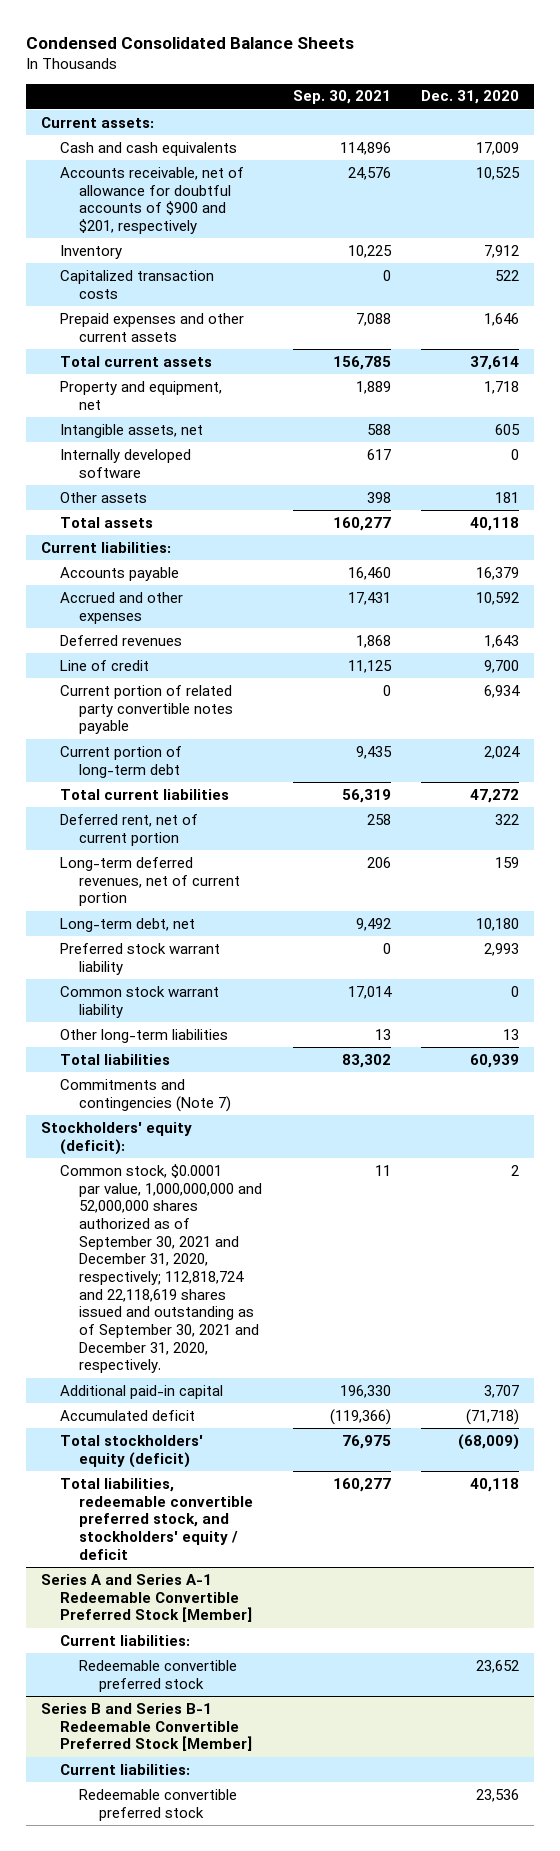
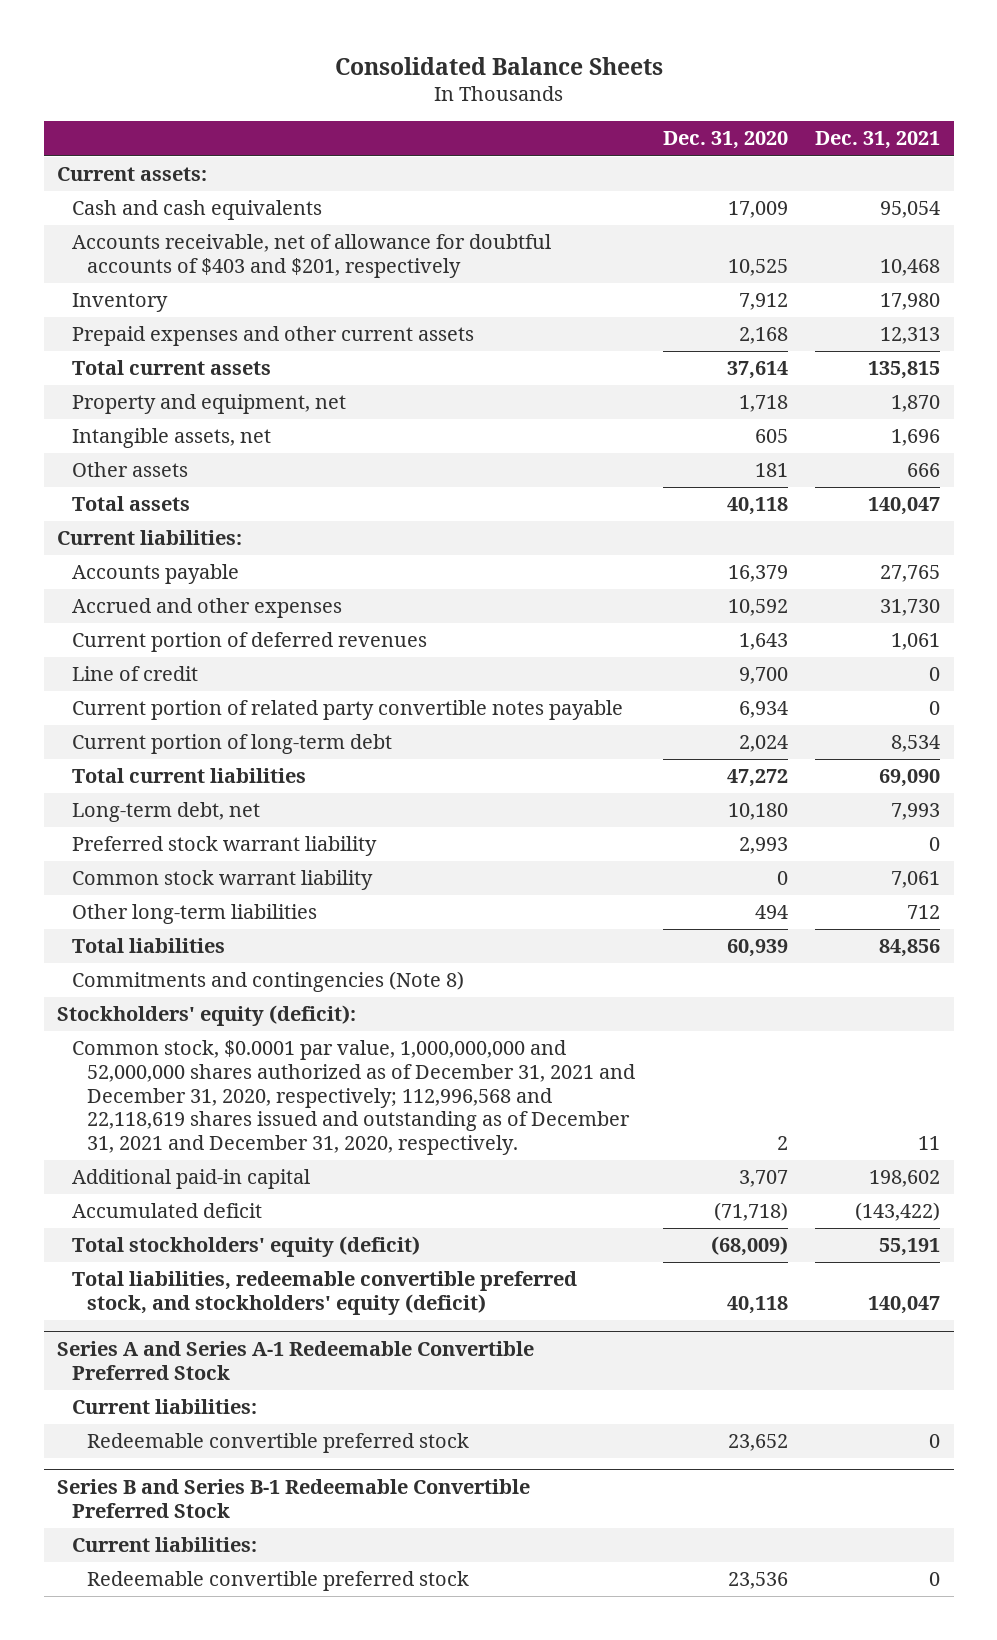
[25,36,354,49] Condensed Consolidated Balance Sheets -> [334,56,663,75] Consolidated Balance Sheets
[292,90,391,105] Sep. 30, 2021 -> none
none -> [814,131,940,150] Dec. 31, 2021
[60,166,245,234] Accounts receivable, net of allowance for doubtful accounts of $900 and $201, respectively -> [72,234,552,279] Accounts receivable, net of allowance for doubtful accounts of $403 and $201, respectively
[60,269,215,299] Capitalized transaction costs -> none
[483,312,519,326] 1,646 -> [738,327,788,345] 2,168
[60,448,192,478] Internally developed software -> none
[60,634,183,646] Deferred revenues -> [72,632,428,653] Current portion of deferred revenues
[60,813,199,846] Deferred rent, net of current portion -> none
[60,856,241,907] Long-term deferred revenues, net of current portion -> none
[502,1028,519,1040] 13 -> [754,905,788,920] 494
[60,1078,232,1112] Commitments and contingencies (Note 7) -> [72,971,465,993] Commitments and contingencies (Note 8)
[60,1163,263,1374] Common stock, $0.0001 par value, 1,000,000,000 and 52,000,000 shares authorized as of September 30, 2021 and December 31, 2020, respectively; 112,818,724 and 22,118,619 shares issued and outstanding as of September 30, 2021 and December 31, 2020, respectively. -> [72,1040,636,1156] Common stock, $0.0001 par value, 1,000,000,000 and 52,000,000 shares authorized as of December 31, 2021 and December 31, 2020, respectively; 112,996,568 and 22,118,619 shares issued and outstanding as of December 31, 2021 and December 31, 2020, respectively.
[60,1477,254,1560] Total liabilities, redeemable convertible preferred stock, and stockholders' equity / deficit -> [72,1271,578,1316] Total liabilities, redeemable convertible preferred stock, and stockholders' equity (deficit)
[40,1573,253,1623] Series A and Series A-1 Redeemable Convertible Preferred Stock [Member] -> [57,1341,535,1380] Series A and Series A-1 Redeemable Convertible Preferred Stock
[40,1702,253,1752] Series B and Series B-1 Redeemable Convertible Preferred Stock [Member] -> [57,1479,531,1518] Series B and Series B-1 Redeemable Convertible Preferred Stock

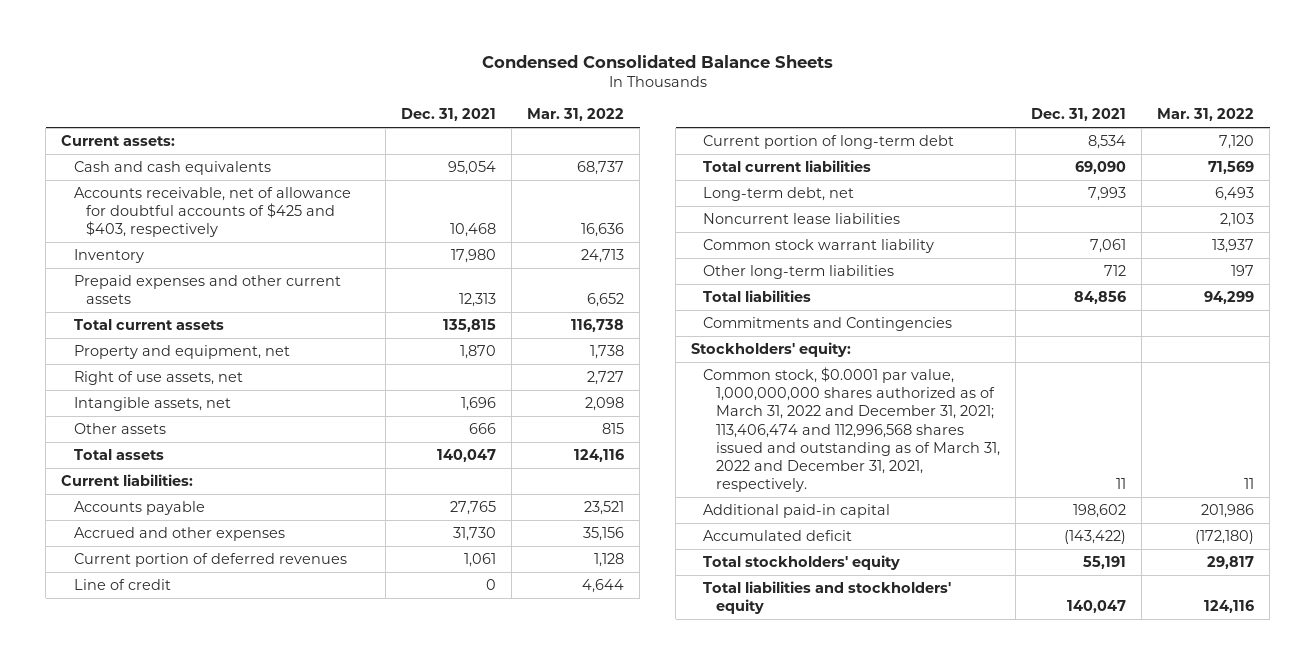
[334,56,663,75] Consolidated Balance Sheets -> [481,54,833,68] Condensed Consolidated Balance Sheets
[662,131,788,150] Dec. 31, 2020 -> none
none -> [527,108,625,122] Mar. 31, 2022
[72,234,552,279] Accounts receivable, net of allowance for doubtful accounts of $403 and $201, respectively -> [73,186,351,238] Accounts receivable, net of allowance for doubtful accounts of $425 and $403, respectively
none -> [73,370,243,385] Right of use assets, net
[72,700,624,721] Current portion of related party convertible notes payable -> none
[72,836,378,857] Preferred stock warrant liability -> none
none -> [703,212,901,224] Noncurrent lease liabilities
[72,971,465,993] Commitments and contingencies (Note 8) -> [703,316,953,331] Commitments and Contingencies
[57,1005,357,1027] Stockholders' equity (deficit): -> [691,341,852,357] Stockholders' equity:
[72,1040,636,1156] Common stock, $0.0001 par value, 1,000,000,000 and 52,000,000 shares authorized as of December 31, 2021 and December 31, 2020, respectively; 112,996,568 and 22,118,619 shares issued and outstanding as of December 31, 2021 and December 31, 2020, respectively. -> [703,366,1000,493] Common stock, $0.0001 par value, 1,000,000,000 shares authorized as of March 31, 2022 and December 31, 2021; 113,406,474 and 112,996,568 shares issued and outstanding as of March 31, 2022 and December 31, 2021, respectively.
[57,1341,535,1380] Series A and Series A-1 Redeemable Convertible Preferred Stock -> none
[72,1399,258,1415] Current liabilities: -> none
[87,1433,470,1454] Redeemable convertible preferred stock -> none
[57,1479,531,1518] Series B and Series B-1 Redeemable Convertible Preferred Stock -> none
[72,1537,258,1553] Current liabilities: -> none
[87,1571,470,1592] Redeemable convertible preferred stock -> none
[72,1236,421,1258] Total stockholders' equity (deficit) -> [703,554,901,570] Total stockholders' equity
[72,1271,578,1316] Total liabilities, redeemable convertible preferred stock, and stockholders' equity (deficit) -> [703,580,952,615] Total liabilities and stockholders' equity

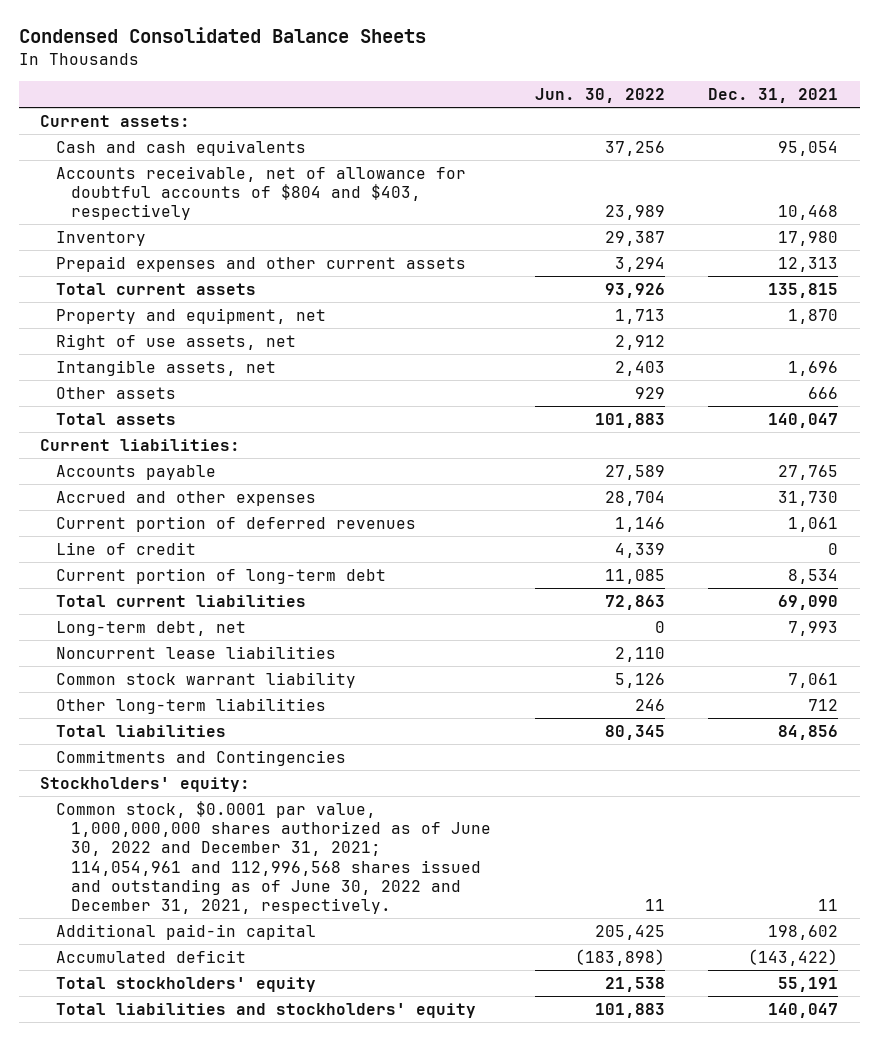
[527,108,625,122] Mar. 31, 2022 -> none
none -> [534,87,665,103] Jun. 30, 2022
[73,186,351,238] Accounts receivable, net of allowance for doubtful accounts of $425 and $403, respectively -> [55,165,466,221] Accounts receivable, net of allowance for doubtful accounts of $804 and $403, respectively
[703,366,1000,493] Common stock, $0.0001 par value, 1,000,000,000 shares authorized as of March 31, 2022 and December 31, 2021; 113,406,474 and 112,996,568 shares issued and outstanding as of March 31, 2022 and December 31, 2021, respectively. -> [55,800,492,915] Common stock, $0.0001 par value, 1,000,000,000 shares authorized as of June 30, 2022 and December 31, 2021; 114,054,961 and 112,996,568 shares issued and outstanding as of June 30, 2022 and December 31, 2021, respectively.

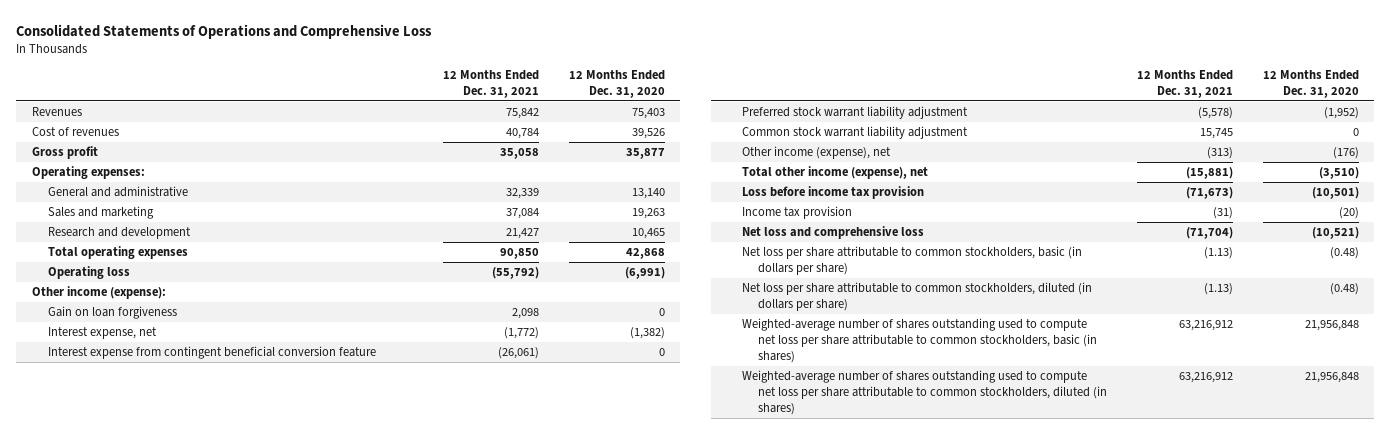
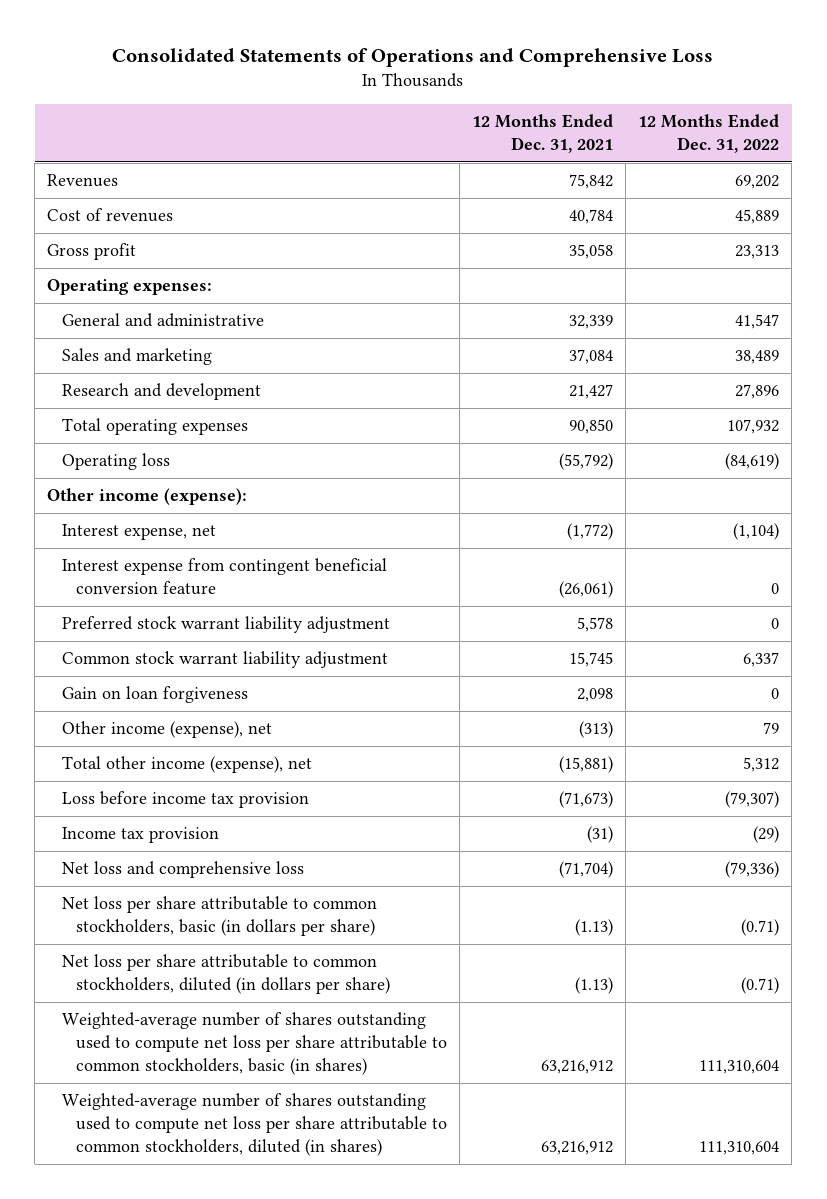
[568,70,665,98] 12 Months Ended Dec. 31, 2020 -> none
none -> [638,114,780,154] 12 Months Ended Dec. 31, 2022
[1198,107,1234,120] (5,578) -> [577,617,614,633] 5,578
[47,306,177,320] Gain on loan forgiveness -> [61,686,248,704] Gain on loan forgiveness

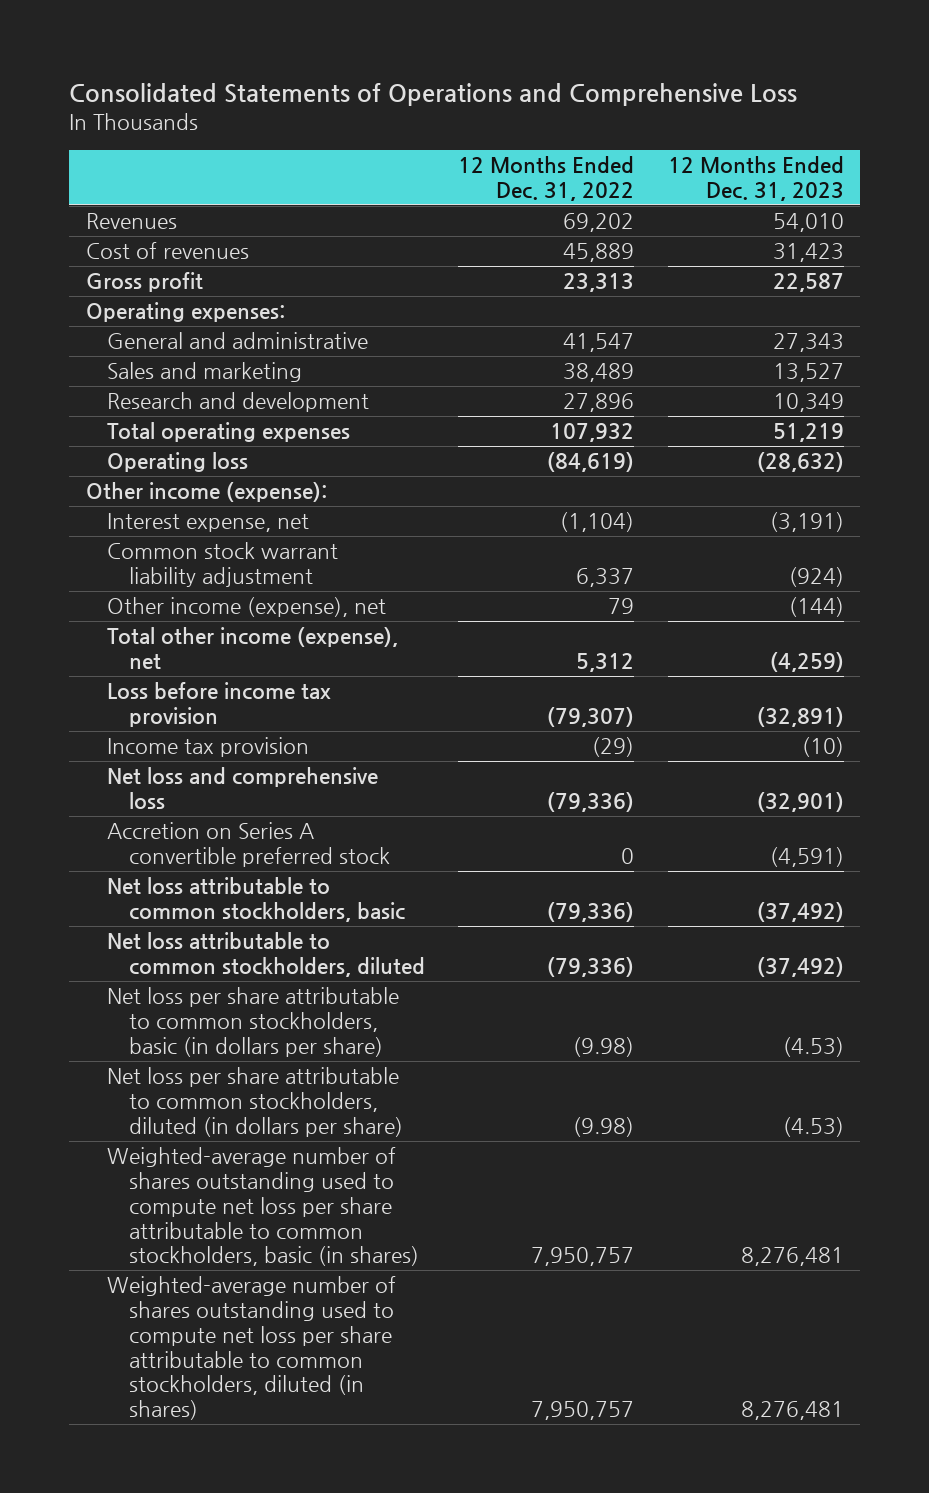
[472,114,614,154] 12 Months Ended Dec. 31, 2021 -> none
none -> [667,156,844,202] 12 Months Ended Dec. 31, 2023
[61,558,387,596] Interest expense from contingent beneficial conversion feature -> none
[61,616,390,634] Preferred stock warrant liability adjustment -> none
[61,686,248,704] Gain on loan forgiveness -> none
none -> [107,822,390,868] Accretion on Series A convertible preferred stock
none -> [107,877,405,923] Net loss attributable to common stockholders, basic
none -> [107,932,425,978] Net loss attributable to common stockholders, diluted
[741,919,780,937] (0.71) -> [573,1036,635,1057] (9.98)
[741,977,780,995] (0.71) -> [573,1116,635,1137] (9.98)
[699,1060,780,1075] 111,310,604 -> [531,1247,635,1267] 7,950,757
[699,1141,780,1156] 111,310,604 -> [531,1401,635,1421] 7,950,757

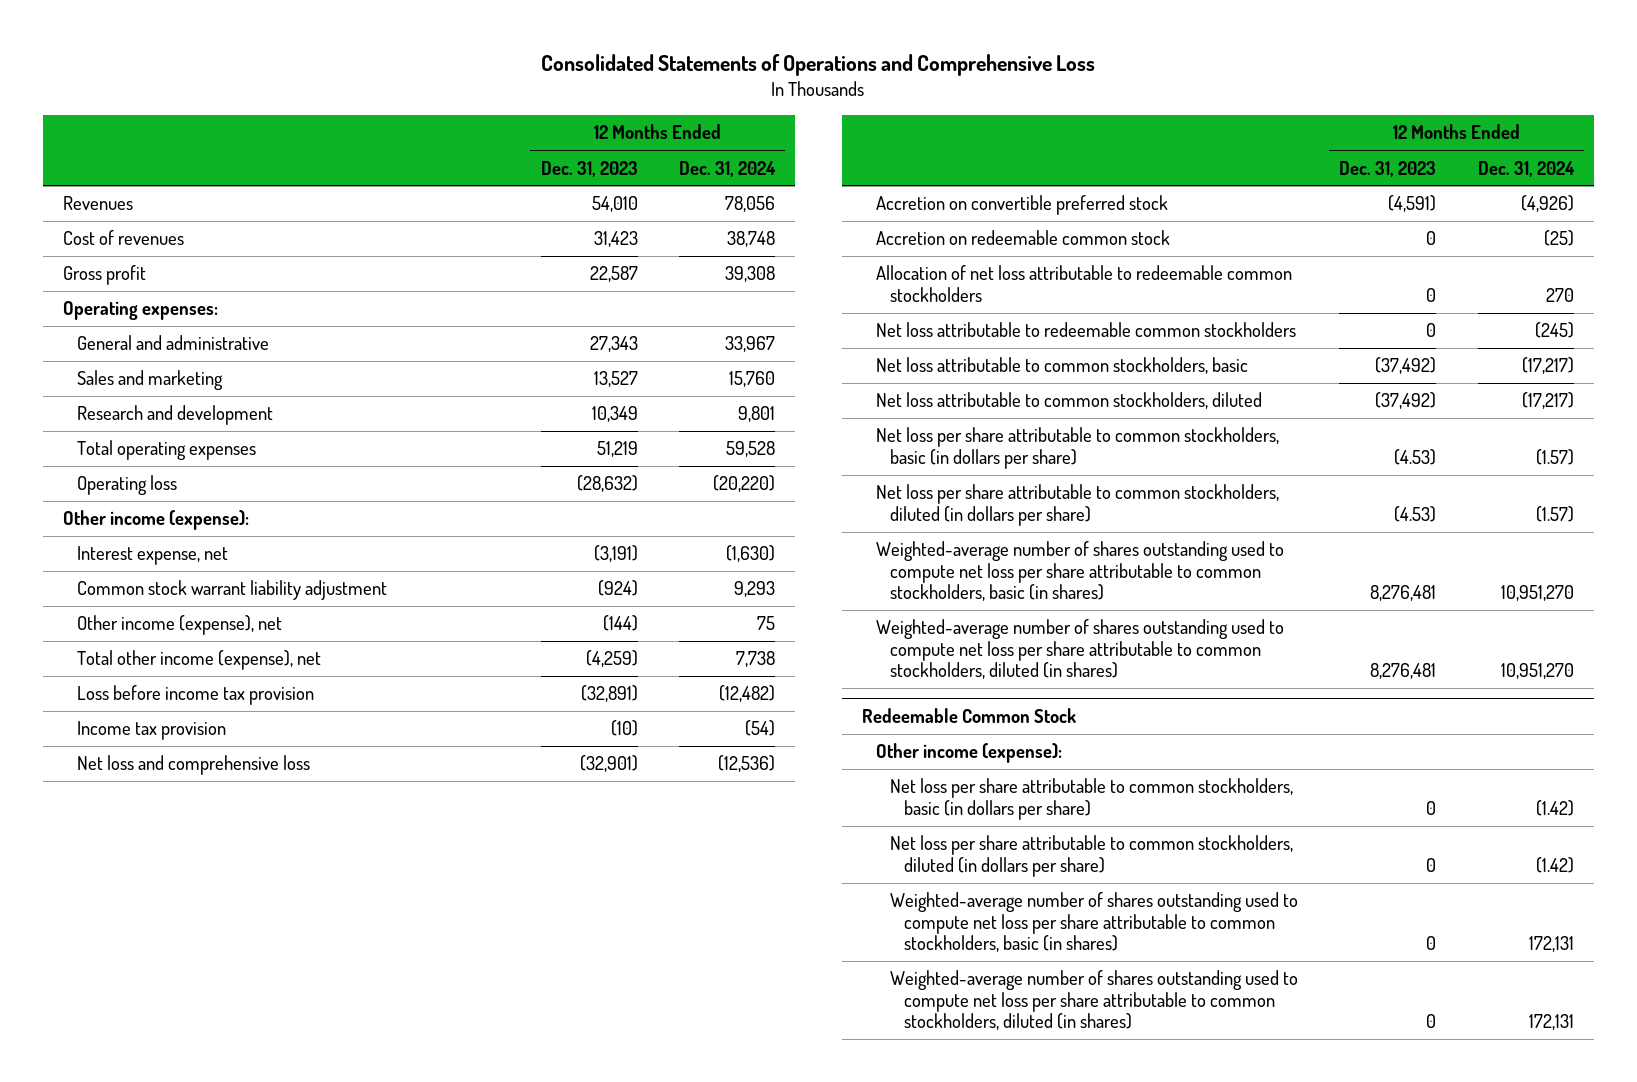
[458,156,635,202] 12 Months Ended Dec. 31, 2022 -> none
none -> [678,160,776,177] Dec. 31, 2024
[107,822,390,868] Accretion on Series A convertible preferred stock -> [876,195,1169,216] Accretion on convertible preferred stock
none -> [876,230,1171,246] Accretion on redeemable common stock
none -> [876,265,1293,302] Allocation of net loss attributable to redeemable common stockholders
none -> [876,322,1297,338] Net loss attributable to redeemable common stockholders
none -> [862,708,1077,724] Redeemable Common Stock
none -> [876,743,1063,764] Other income (expense):
none -> [890,778,1294,820] Net loss per share attributable to common stockholders, basic (in dollars per share)
none -> [890,835,1294,877] Net loss per share attributable to common stockholders, diluted (in dollars per share)
none -> [890,892,1299,953] Weighted-average number of shares outstanding used to compute net loss per share attributable to common stockholders, basic (in shares)
none -> [890,970,1299,1031] Weighted-average number of shares outstanding used to compute net loss per share attributable to common stockholders, diluted (in shares)

